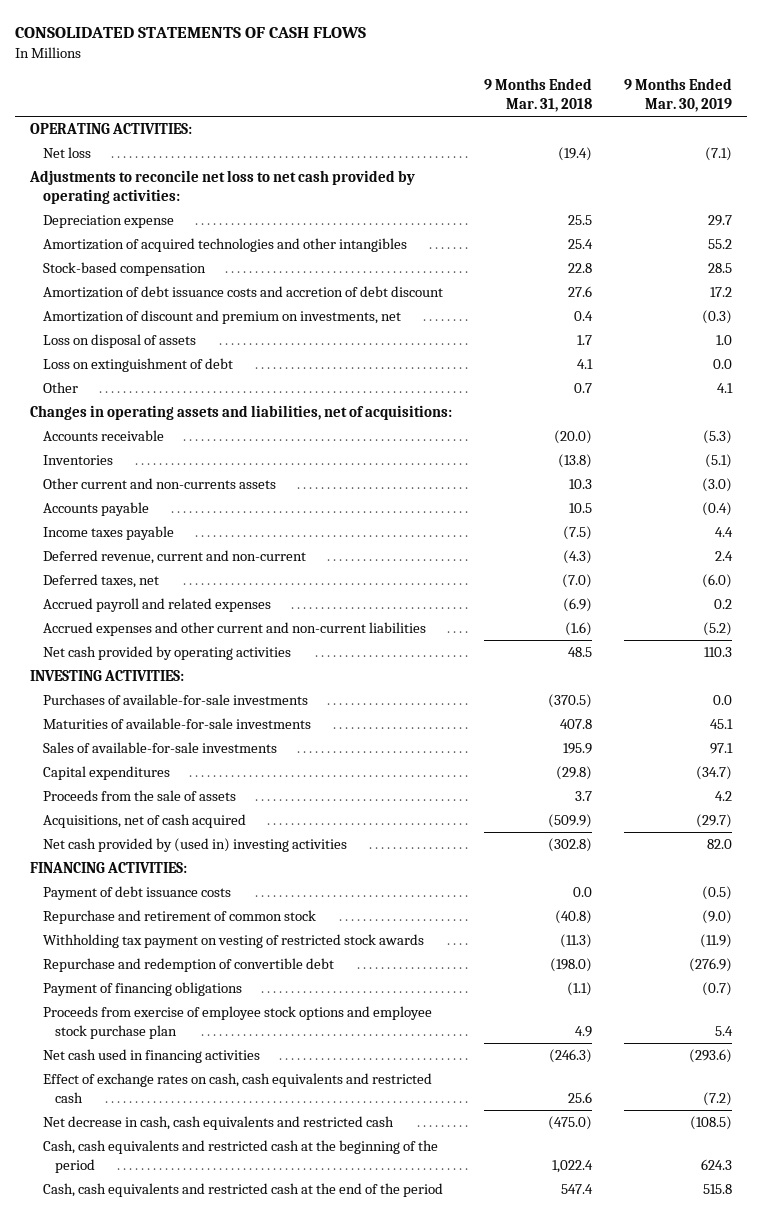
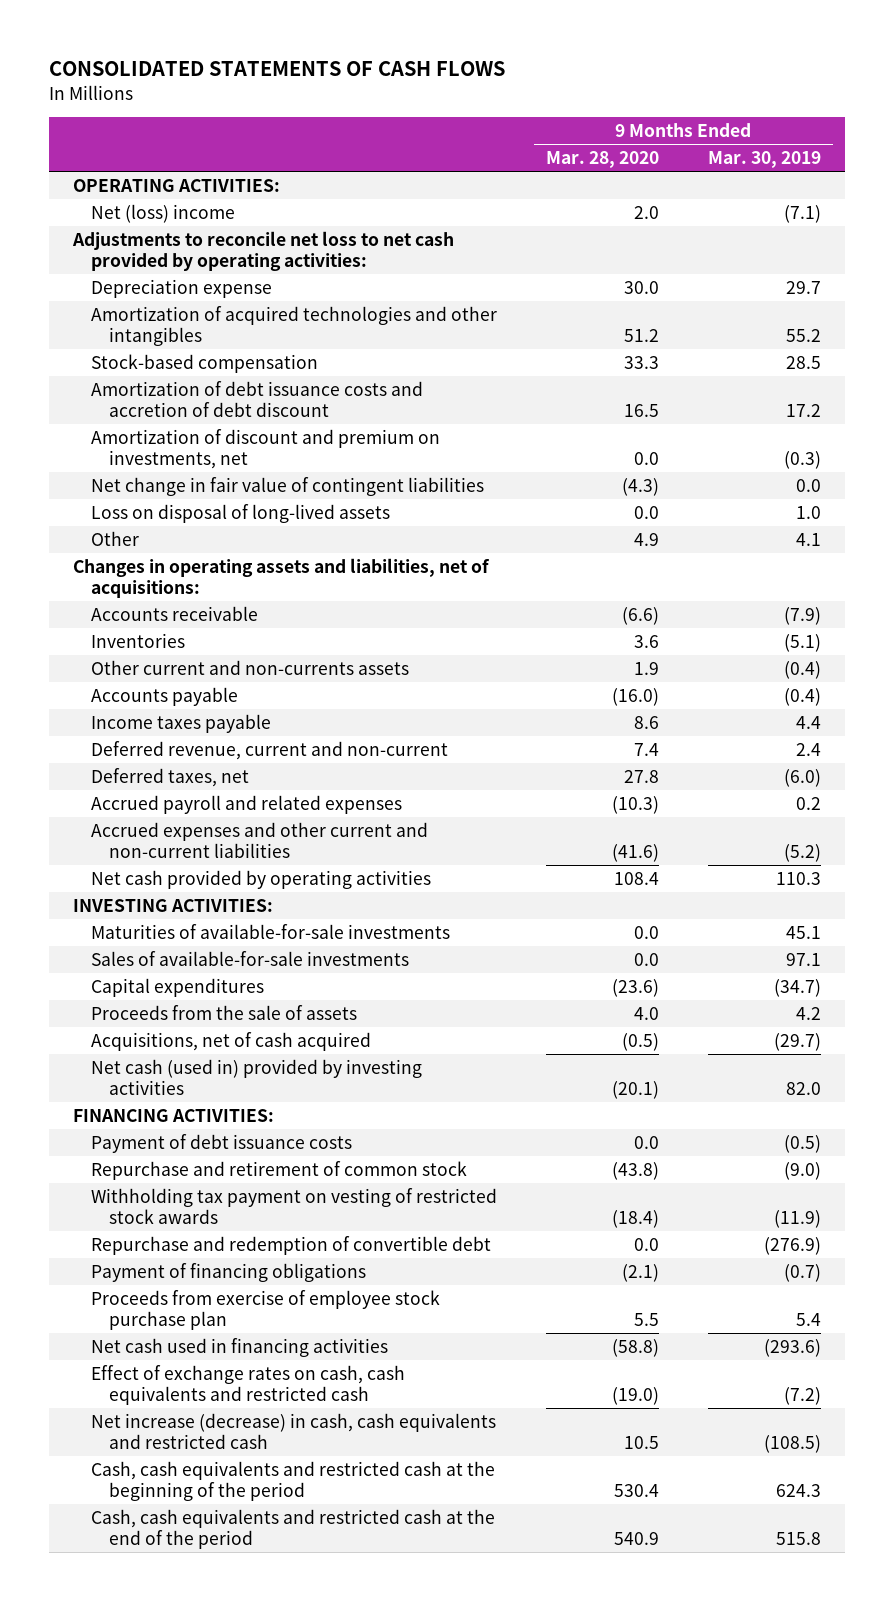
[483,77,592,113] 9 Months Ended Mar. 31, 2018 -> none
none -> [545,151,659,169] Mar. 28, 2020
[42,147,91,159] Net loss -> [90,203,235,223] Net (loss) income
[42,358,233,373] Loss on extinguishment of debt -> none
none -> [90,476,484,496] Net change in fair value of contingent liabilities
[42,334,196,349] Loss on disposal of assets -> [90,503,390,523] Loss on disposal of long-lived assets
[702,430,732,445] (5.3) -> [783,606,821,625] (7.9)
[701,478,732,493] (3.0) -> [783,660,821,679] (0.4)
[42,694,308,706] Purchases of available-for-sale investments -> none
[42,838,347,853] Net cash provided by (used in) investing activities -> [90,1058,422,1096] Net cash (used in) provided by investing activities
[42,1006,432,1040] Proceeds from exercise of employee stock options and employee stock purchase plan -> [90,1289,440,1331] Proceeds from exercise of employee stock purchase plan
[42,1116,394,1131] Net decrease in cash, cash equivalents and restricted cash -> [90,1412,496,1450] Net increase (decrease) in cash, cash equivalents and restricted cash

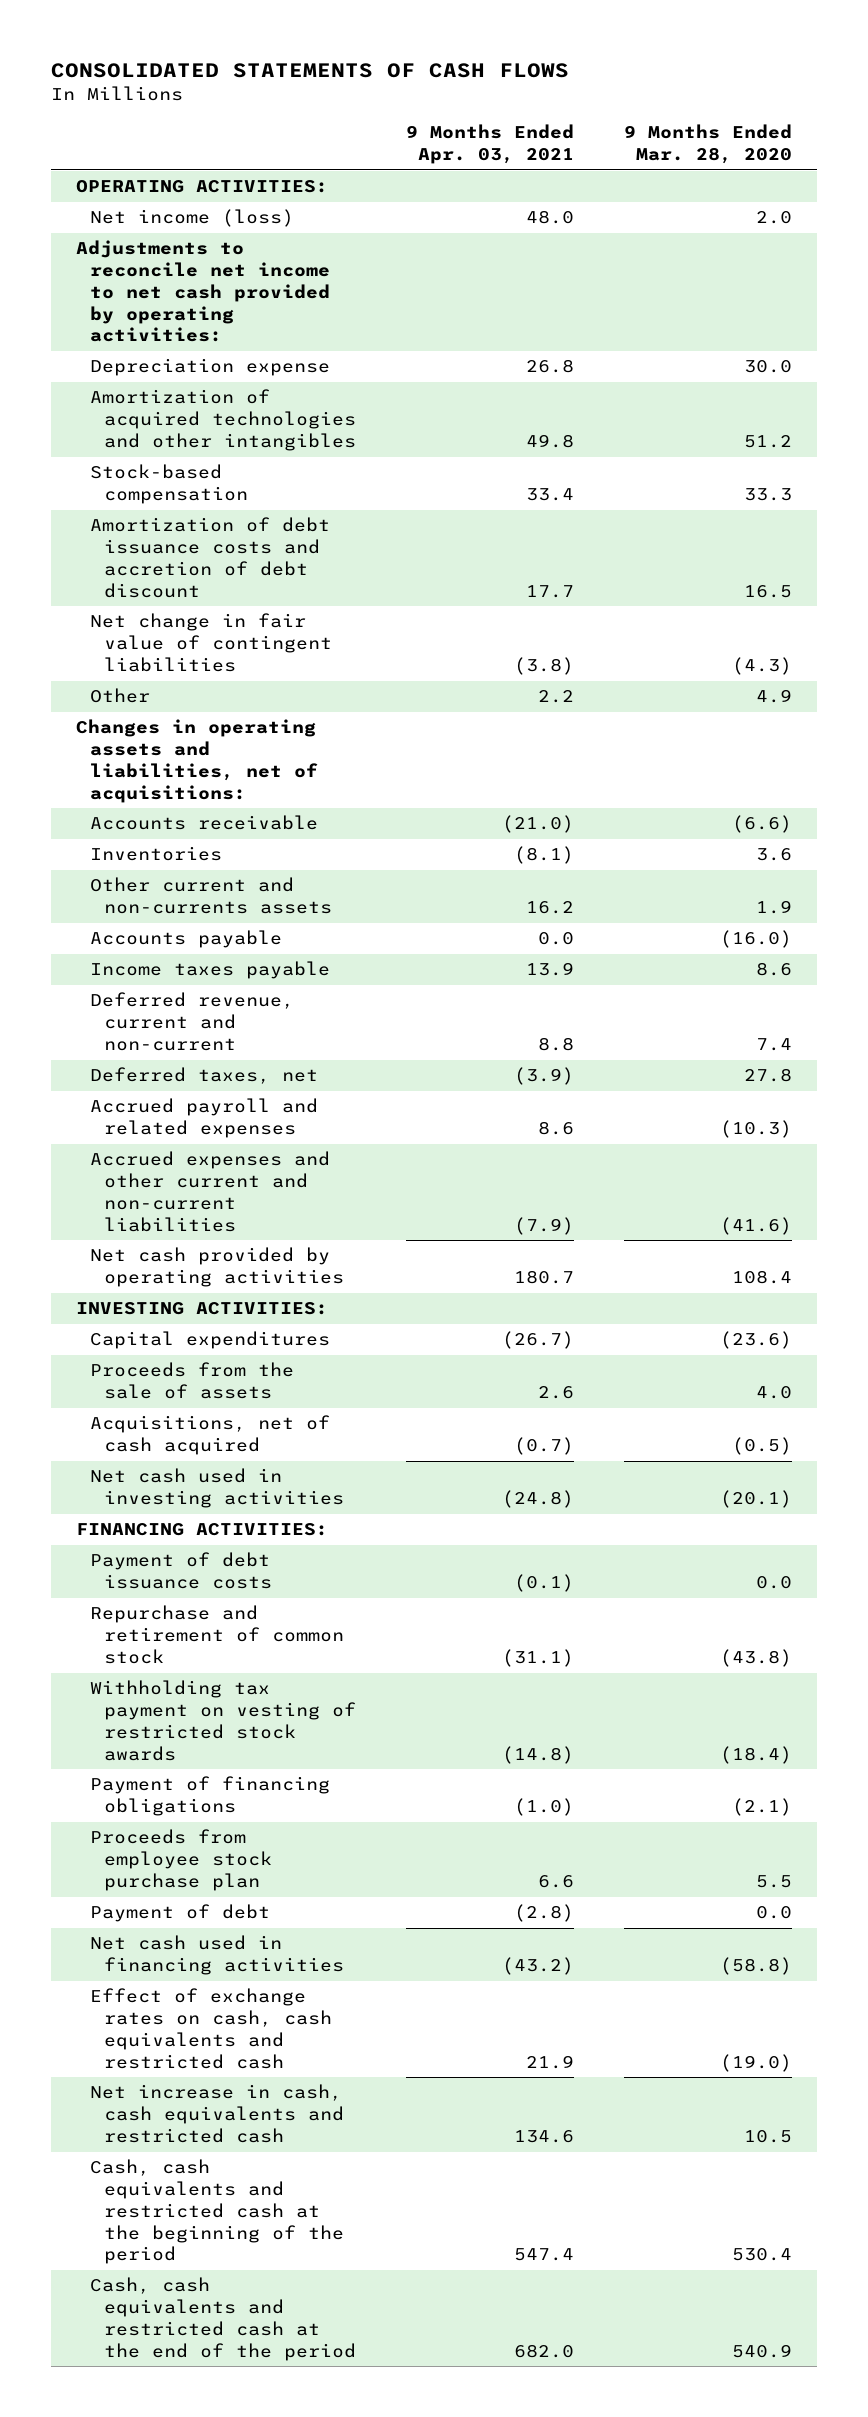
[707,151,821,169] Mar. 30, 2019 -> none
none -> [406,124,575,164] 9 Months Ended Apr. 03, 2021
[90,203,235,223] Net (loss) income -> [90,209,295,228] Net income (loss)
[72,230,455,272] Adjustments to reconcile net loss to net cash provided by operating activities: -> [75,240,331,343] Adjustments to reconcile net income to net cash provided by operating activities:
[90,428,440,470] Amortization of discount and premium on investments, net -> none
[90,503,390,523] Loss on disposal of long-lived assets -> none
[90,923,450,939] Maturities of available-for-sale investments -> none
[90,950,409,966] Sales of available-for-sale investments -> none
[90,1058,422,1096] Net cash (used in) provided by investing activities -> [90,1468,345,1509] Net cash used in investing activities
[90,1235,491,1255] Repurchase and redemption of convertible debt -> none
[90,1289,440,1331] Proceeds from exercise of employee stock purchase plan -> [90,1829,273,1891] Proceeds from employee stock purchase plan
none -> [90,1904,271,1923] Payment of debt
[90,1412,496,1450] Net increase (decrease) in cash, cash equivalents and restricted cash -> [90,2084,345,2143] Net increase in cash, cash equivalents and restricted cash

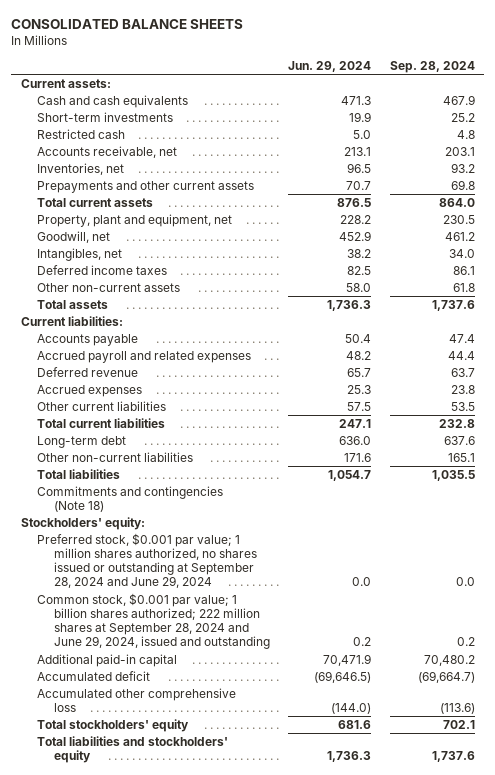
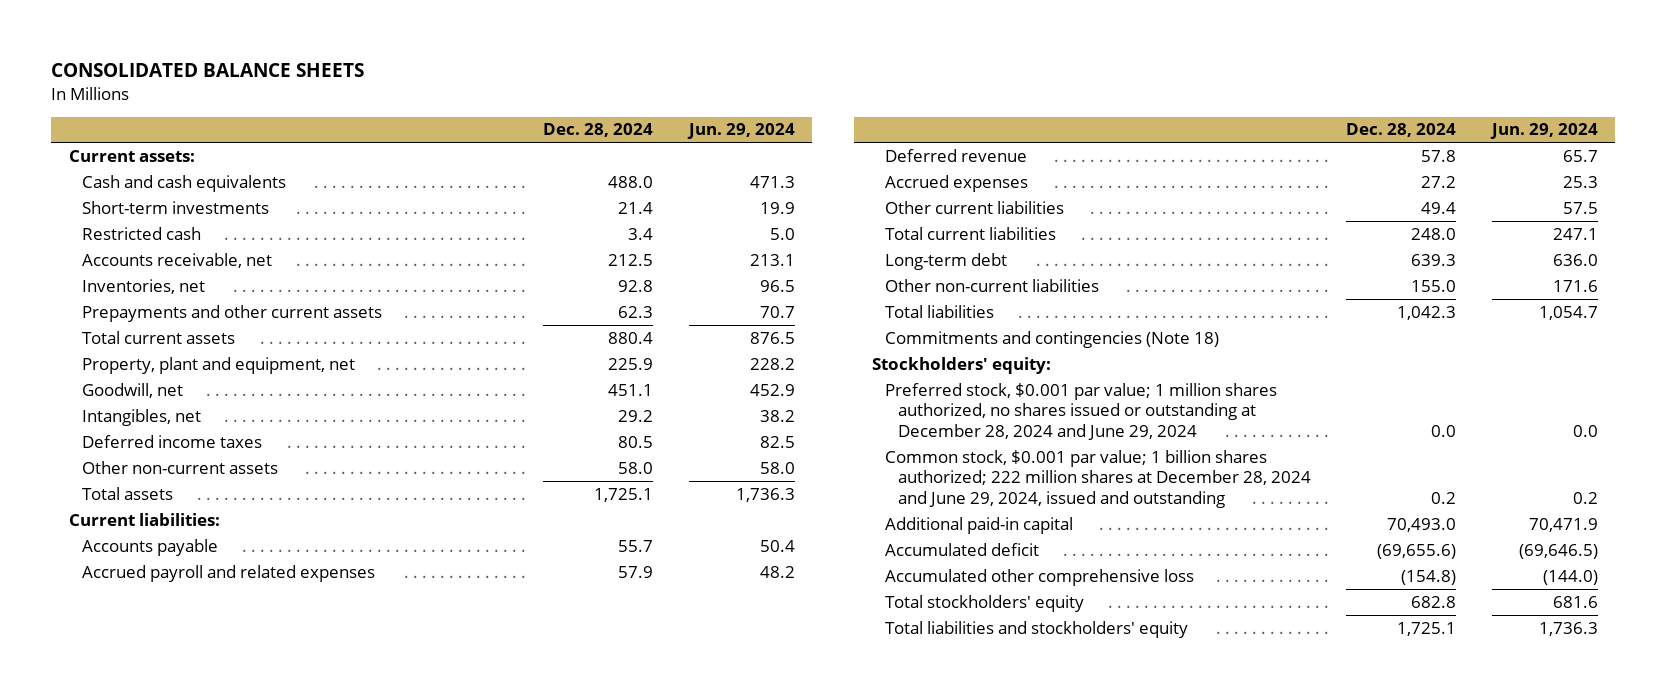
[389,61,475,74] Sep. 28, 2024 -> none
none -> [543,123,654,138] Dec. 28, 2024
[37,532,257,589] Preferred stock, $0.001 par value; 1 million shares authorized, no shares issued or outstanding at September 28, 2024 and June 29, 2024 -> [884,382,1277,440] Preferred stock, $0.001 par value; 1 million shares authorized, no shares issued or outstanding at December 28, 2024 and June 29, 2024
[37,592,270,650] Common stock, $0.001 par value; 1 billion shares authorized; 222 million shares at September 28, 2024 and June 29, 2024, issued and outstanding -> [884,449,1312,508] Common stock, $0.001 par value; 1 billion shares authorized; 222 million shares at December 28, 2024 and June 29, 2024, issued and outstanding

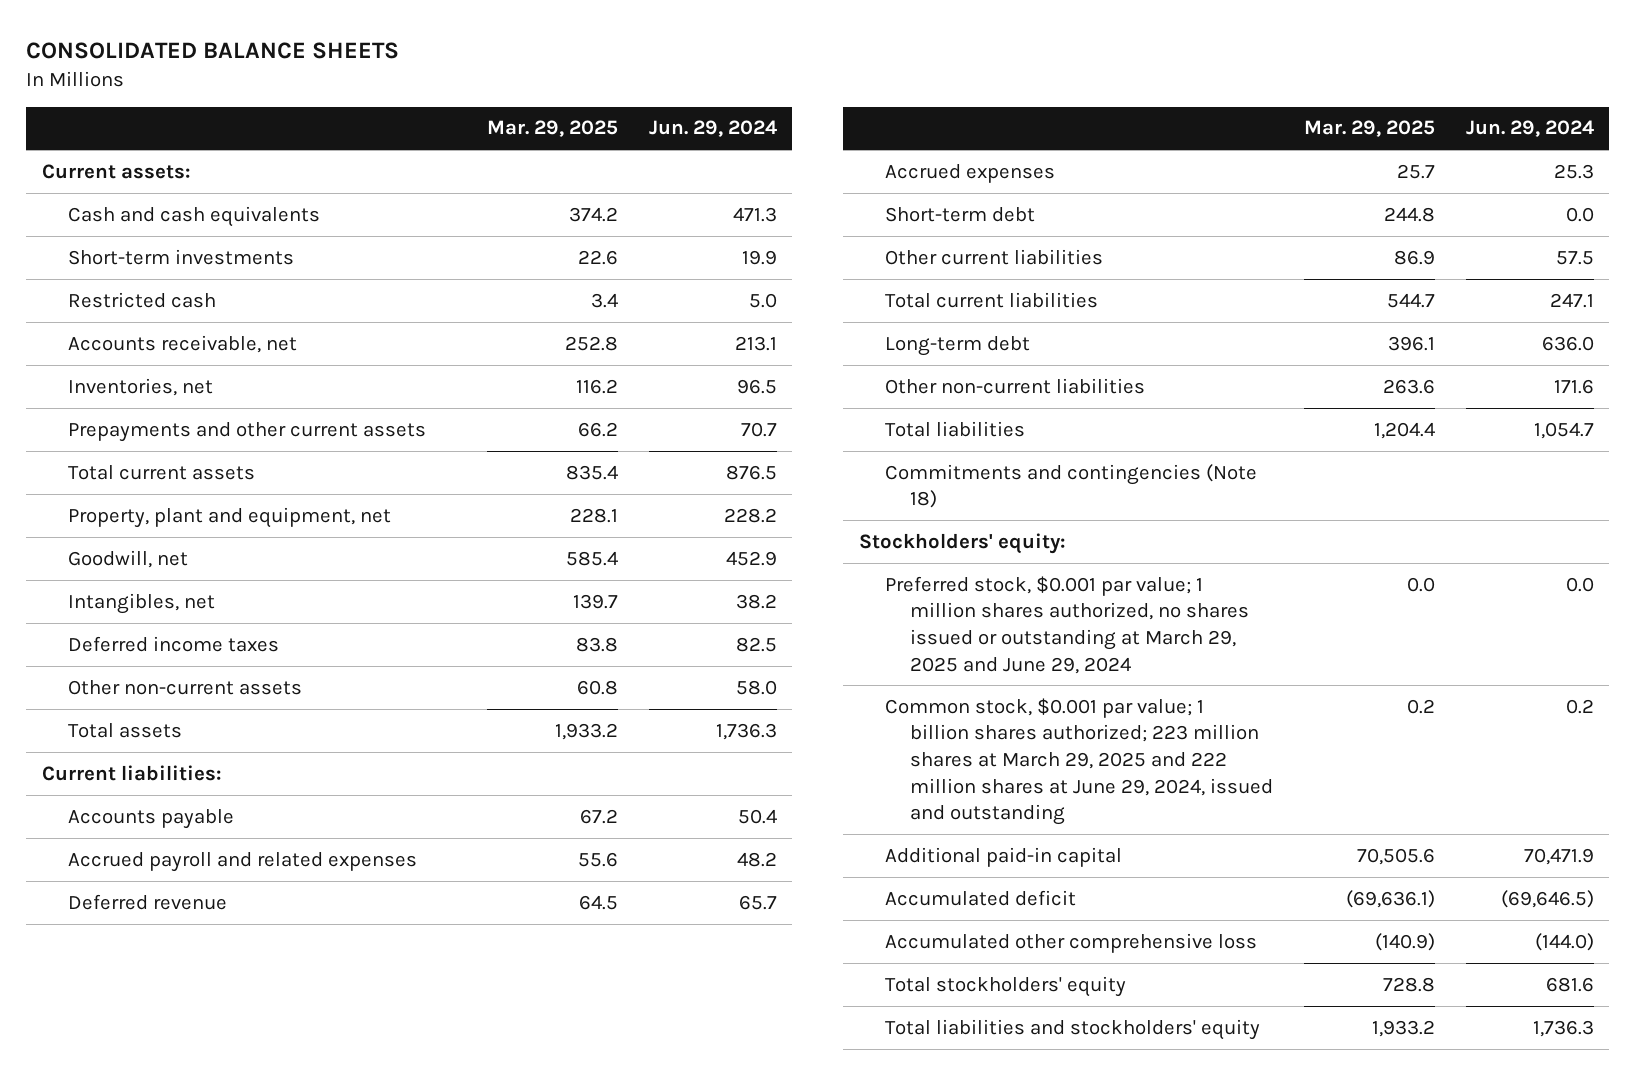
[543,123,654,138] Dec. 28, 2024 -> none
none -> [487,120,619,138] Mar. 29, 2025
none -> [884,206,1035,222] Short-term debt
[884,382,1277,440] Preferred stock, $0.001 par value; 1 million shares authorized, no shares issued or outstanding at December 28, 2024 and June 29, 2024 -> [884,575,1250,674] Preferred stock, $0.001 par value; 1 million shares authorized, no shares issued or outstanding at March 29, 2025 and June 29, 2024
[884,449,1312,508] Common stock, $0.001 par value; 1 billion shares authorized; 222 million shares at December 28, 2024 and June 29, 2024, issued and outstanding -> [884,697,1274,826] Common stock, $0.001 par value; 1 billion shares authorized; 223 million shares at March 29, 2025 and 222 million shares at June 29, 2024, issued and outstanding

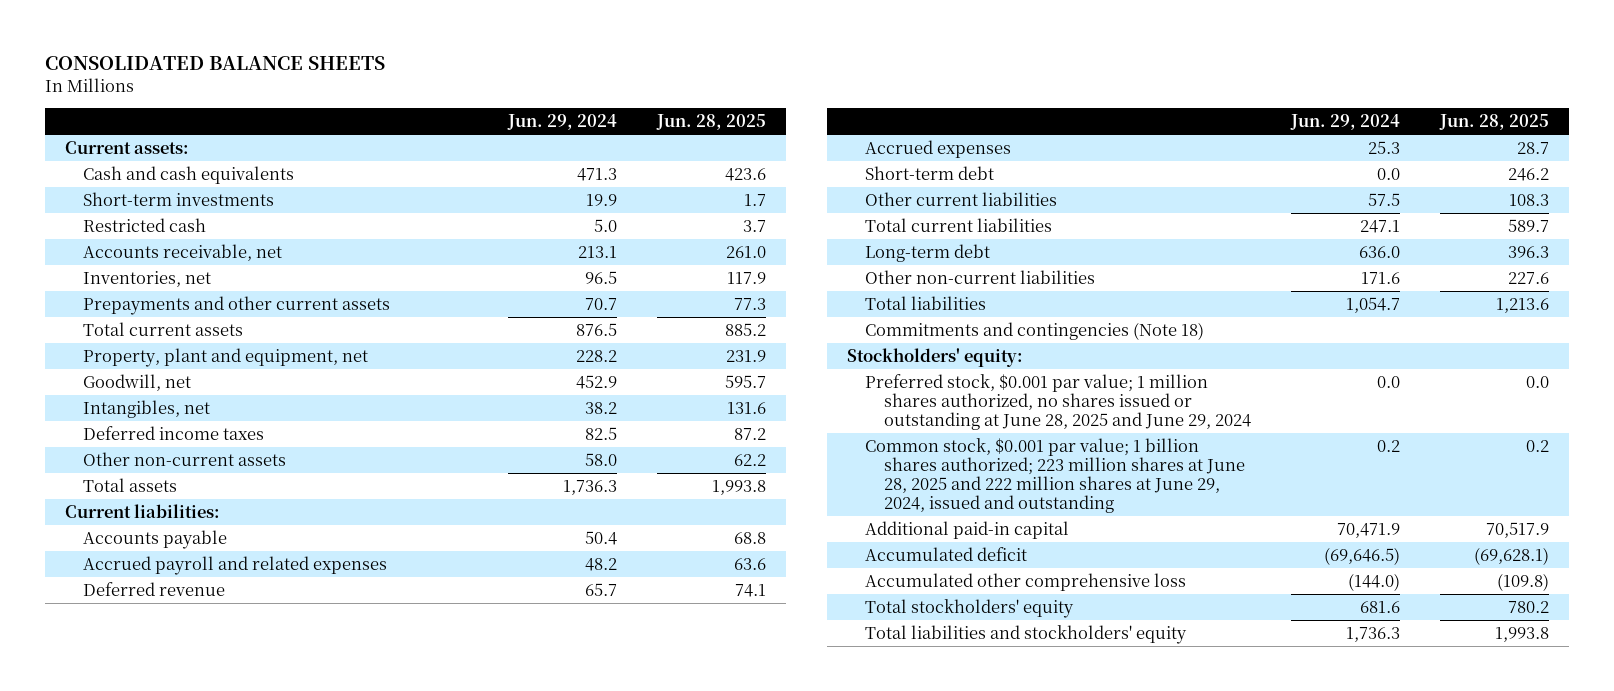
[487,120,619,138] Mar. 29, 2025 -> none
none -> [656,114,767,131] Jun. 28, 2025
[884,575,1250,674] Preferred stock, $0.001 par value; 1 million shares authorized, no shares issued or outstanding at March 29, 2025 and June 29, 2024 -> [865,373,1251,431] Preferred stock, $0.001 par value; 1 million shares authorized, no shares issued or outstanding at June 28, 2025 and June 29, 2024
[884,697,1274,826] Common stock, $0.001 par value; 1 billion shares authorized; 223 million shares at March 29, 2025 and 222 million shares at June 29, 2024, issued and outstanding -> [865,437,1245,514] Common stock, $0.001 par value; 1 billion shares authorized; 223 million shares at June 28, 2025 and 222 million shares at June 29, 2024, issued and outstanding

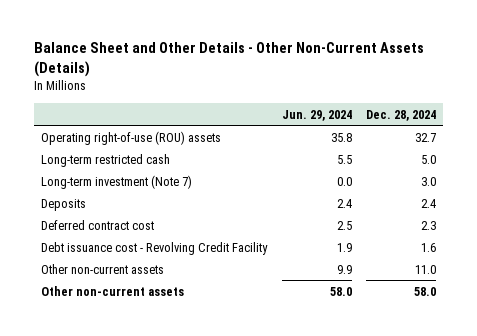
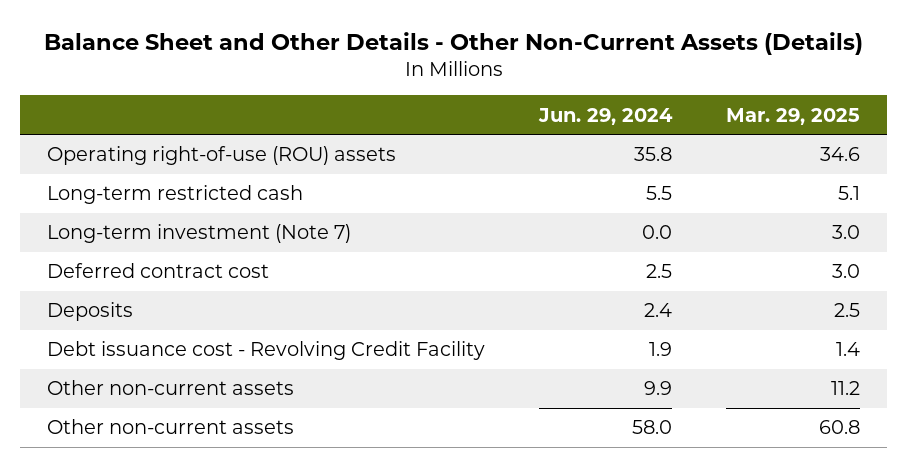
[366,109,437,121] Dec. 28, 2024 -> none
none -> [726,107,861,125] Mar. 29, 2025
[40,198,86,211] Deposits -> [46,302,133,322] Deposits

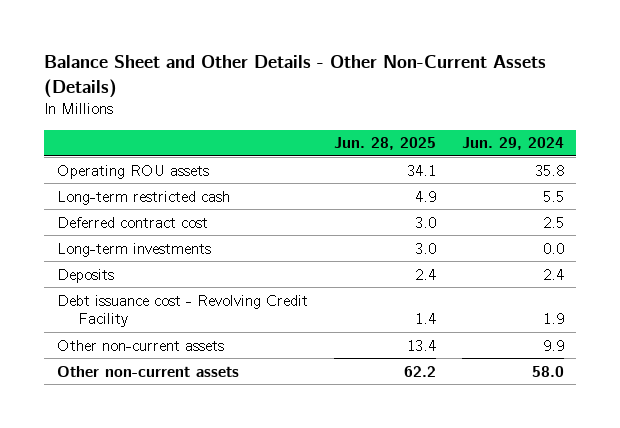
[726,107,861,125] Mar. 29, 2025 -> none
none -> [333,137,436,151] Jun. 28, 2025
[46,146,396,166] Operating right-of-use (ROU) assets -> [56,164,209,179] Operating ROU assets
[46,224,351,244] Long-term investment (Note 7) -> none
none -> [56,242,211,257] Long-term investments

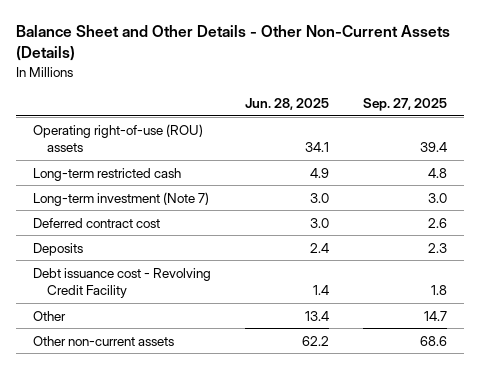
[461,137,564,151] Jun. 29, 2024 -> none
none -> [363,98,448,112] Sep. 27, 2025
[56,164,209,179] Operating ROU assets -> [33,123,204,152] Operating right-of-use (ROU) assets
none -> [33,191,210,206] Long-term investment (Note 7)
[56,242,211,257] Long-term investments -> none
[56,339,224,351] Other non-current assets -> [33,310,67,321] Other

